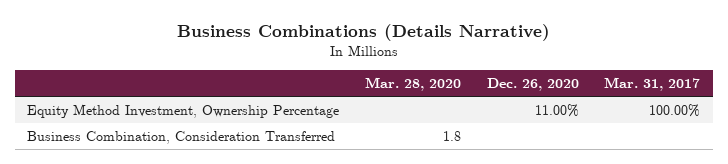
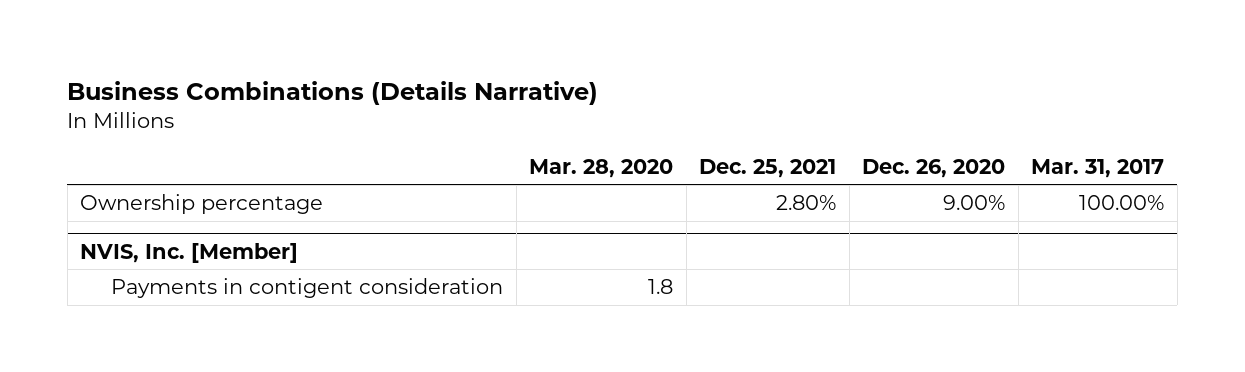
none -> [699,158,837,178] Dec. 25, 2021
[27,130,336,144] Business Combination, Consideration Transferred -> none
[27,103,340,118] Equity Method Investment, Ownership Percentage -> [80,194,324,215] Ownership percentage
[534,103,579,117] 11.00% -> [943,195,1006,211] 9.00%
none -> [80,242,299,263] NVIS, Inc. [Member]
none -> [110,278,503,299] Payments in contigent consideration

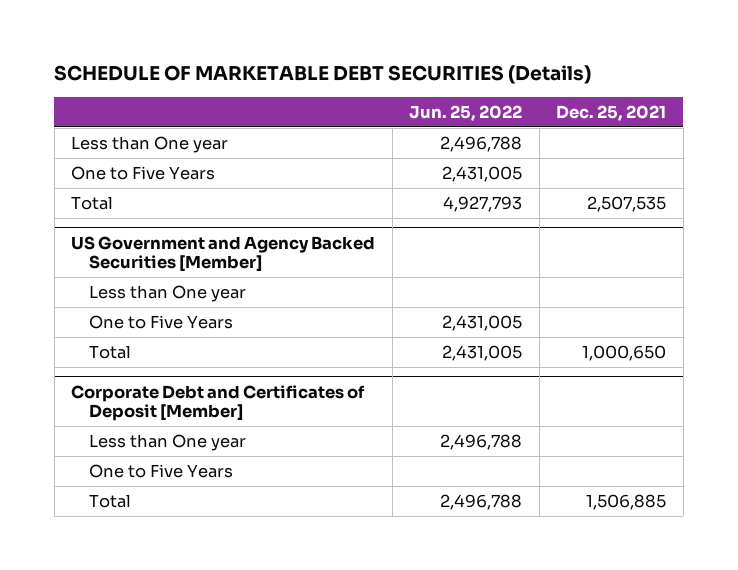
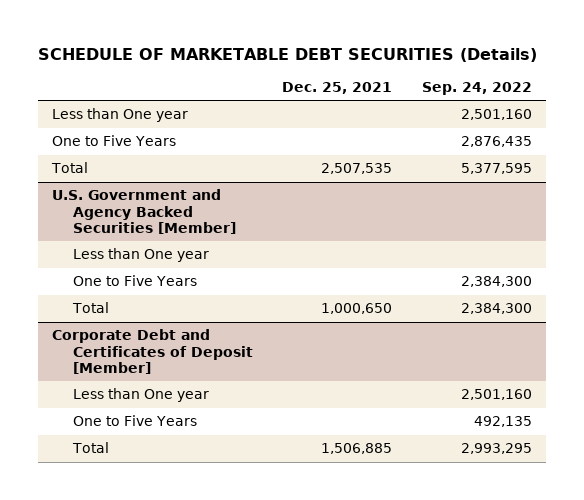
[409,104,523,121] Jun. 25, 2022 -> none
none -> [421,81,532,95] Sep. 24, 2022
[71,235,376,273] US Government and Agency Backed Securities [Member] -> [52,189,237,234] U.S. Government and Agency Backed Securities [Member]

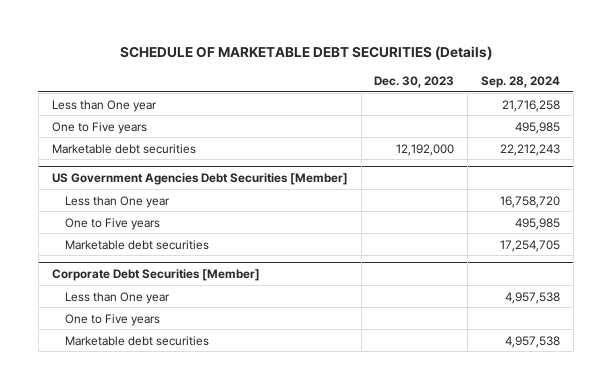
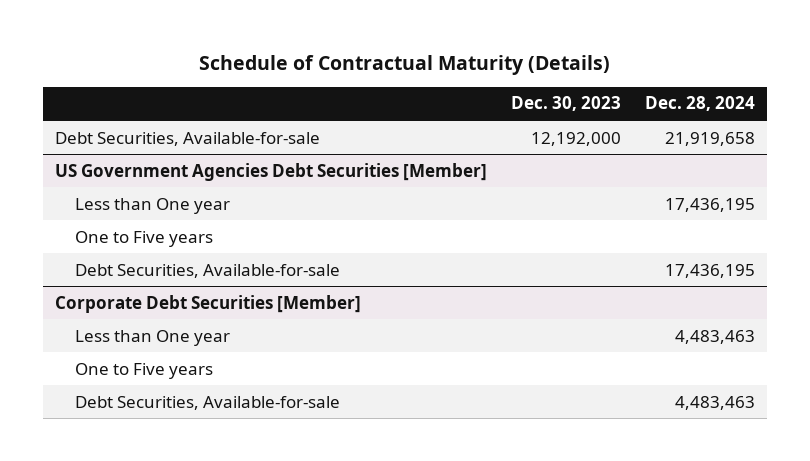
[119,46,492,61] SCHEDULE OF MARKETABLE DEBT SECURITIES (Details) -> [198,54,610,75] Schedule of Contractual Maturity (Details)
[481,75,561,88] Sep. 28, 2024 -> none
none -> [644,96,755,112] Dec. 28, 2024
[51,99,157,112] Less than One year -> none
[51,121,147,134] One to Five years -> none
[51,143,196,154] Marketable debt securities -> [55,131,321,146] Debt Securities, Available-for-sale
[64,239,209,250] Marketable debt securities -> [75,263,341,278] Debt Securities, Available-for-sale
[64,335,209,346] Marketable debt securities -> [75,395,341,410] Debt Securities, Available-for-sale

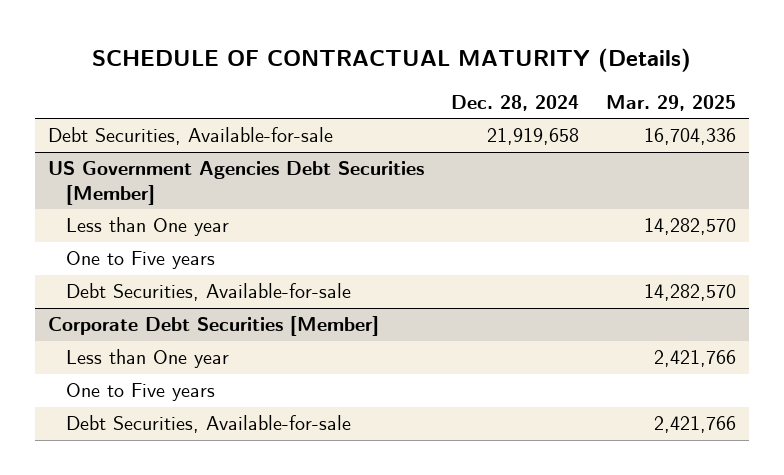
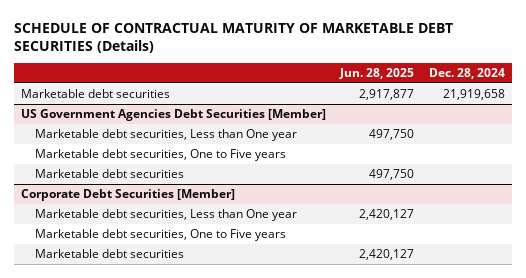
[92,47,692,72] SCHEDULE OF CONTRACTUAL MATURITY (Details) -> [14,22,454,54] SCHEDULE OF CONTRACTUAL MATURITY OF MARKETABLE DEBT SECURITIES (Details)
[605,94,736,111] Mar. 29, 2025 -> none
none -> [339,68,415,80] Jun. 28, 2025
[48,127,334,146] Debt Securities, Available-for-sale -> [21,89,171,99] Marketable debt securities
[65,217,229,237] Less than One year -> [34,129,297,142] Marketable debt securities, Less than One year
[65,251,215,270] One to Five years -> [34,149,286,162] Marketable debt securities, One to Five years
[65,283,351,302] Debt Securities, Available-for-sale -> [34,169,184,179] Marketable debt securities
[65,349,229,369] Less than One year -> [34,209,297,222] Marketable debt securities, Less than One year
[65,383,215,402] One to Five years -> [34,229,286,242] Marketable debt securities, One to Five years
[65,415,351,434] Debt Securities, Available-for-sale -> [34,249,184,259] Marketable debt securities

